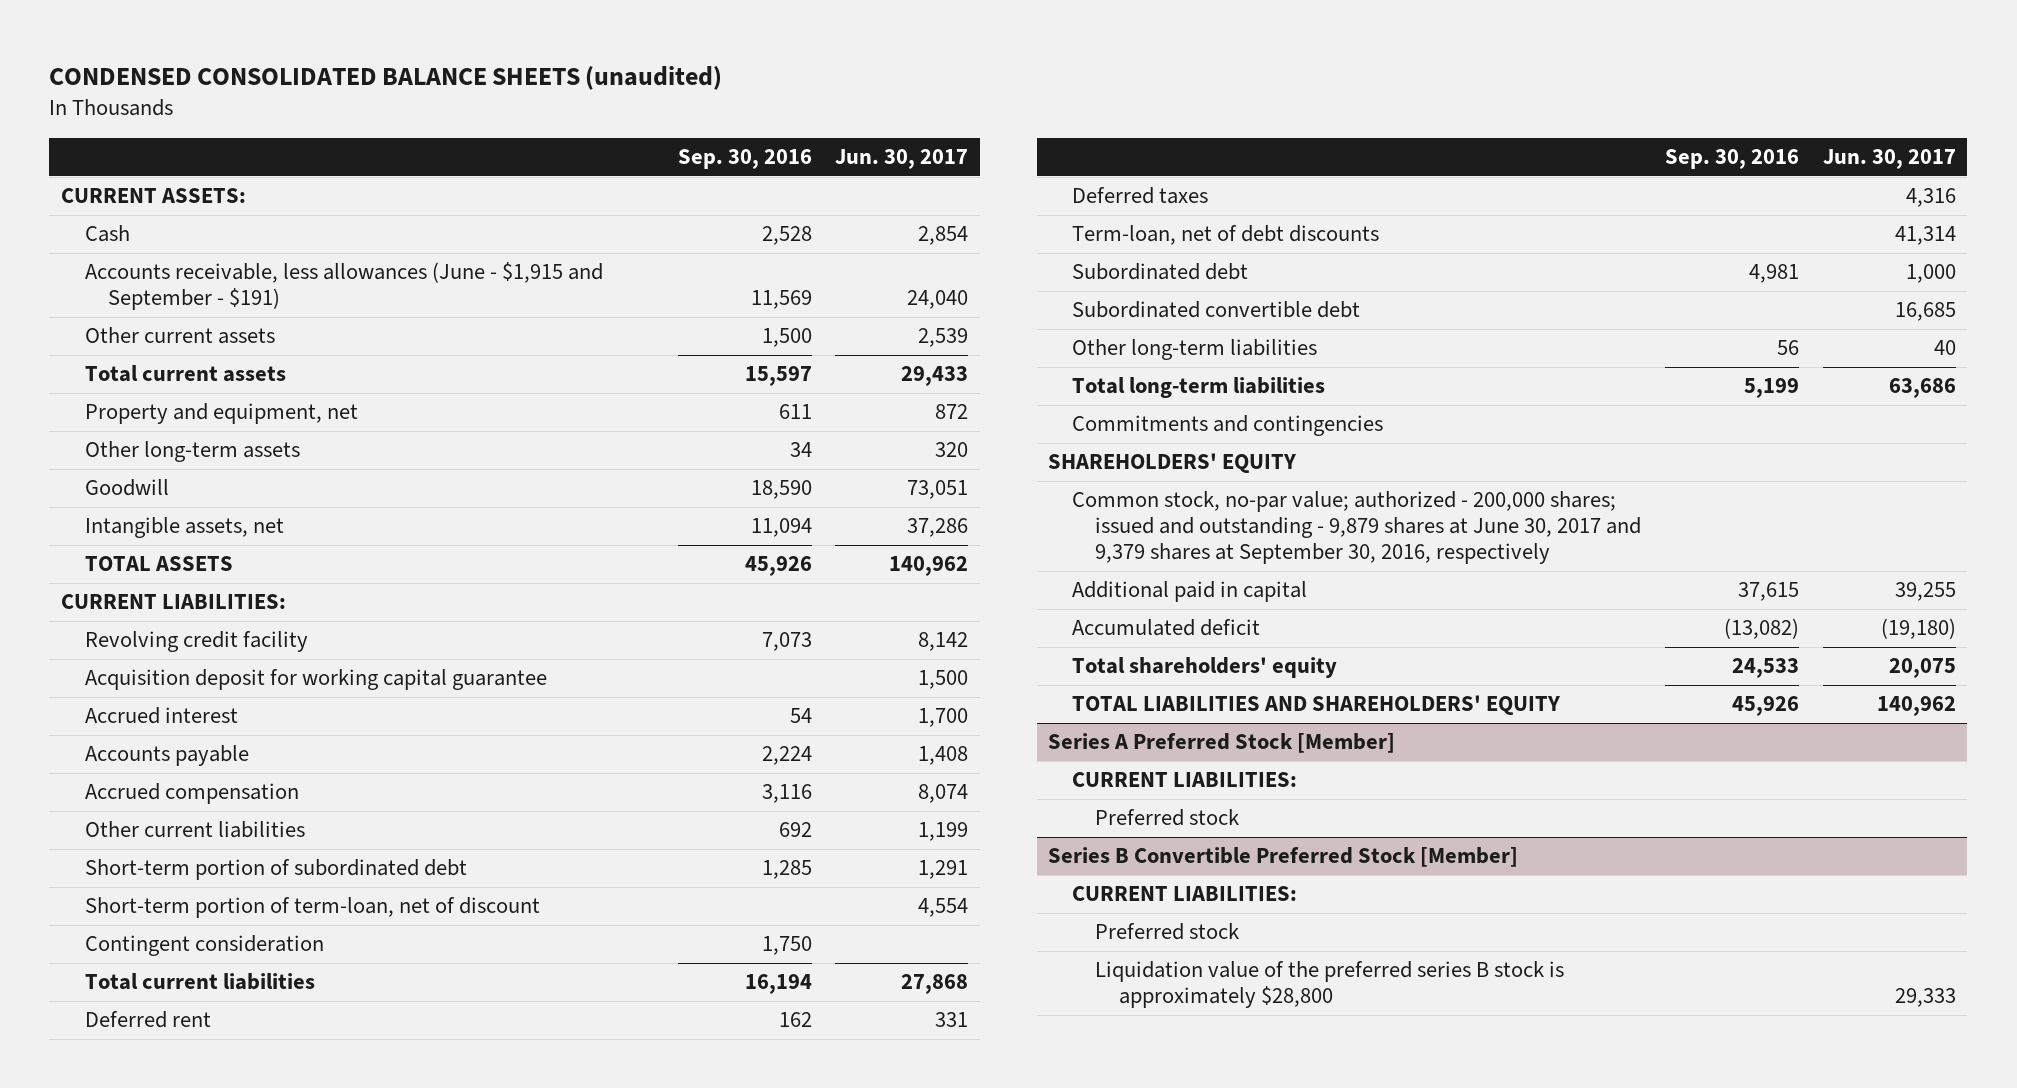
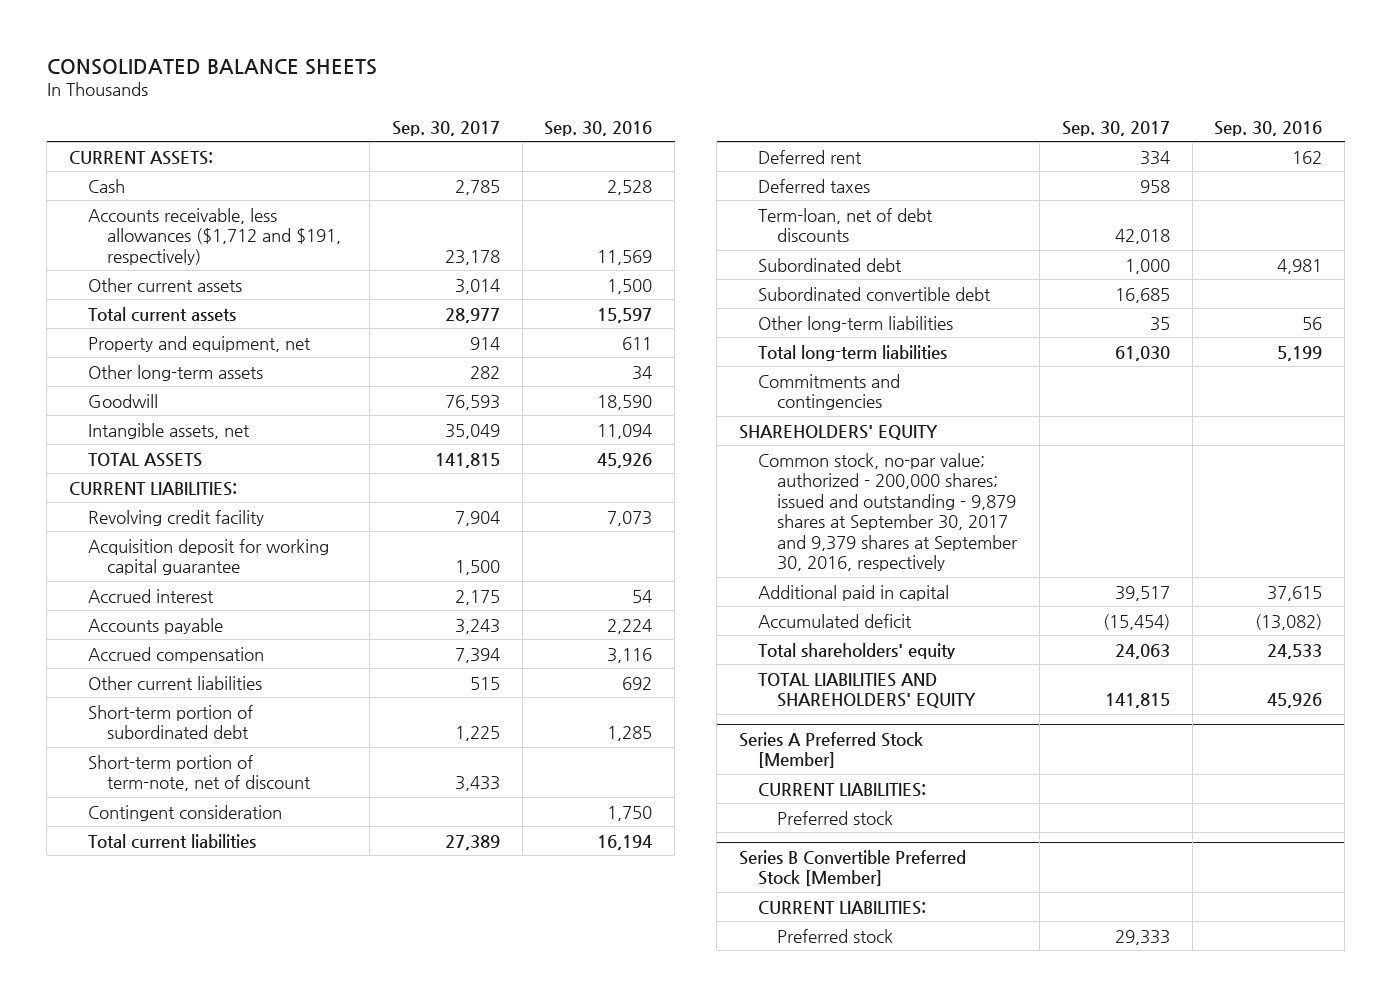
[49,65,723,90] CONDENSED CONSOLIDATED BALANCE SHEETS (unaudited) -> [46,58,377,75] CONSOLIDATED BALANCE SHEETS
[835,149,969,170] Jun. 30, 2017 -> none
none -> [391,120,500,136] Sep. 30, 2017
[84,262,603,311] Accounts receivable, less allowances (June - $1,915 and September - $191) -> [88,207,341,265] Accounts receivable, less allowances ($1,712 and $191, respectively)
[84,897,540,919] Short-term portion of term-loan, net of discount -> [88,754,311,792] Short-term portion of term-note, net of discount
[1071,491,1642,565] Common stock, no-par value; authorized - 200,000 shares; issued and outstanding - 9,879 shares at June 30, 2017 and 9,379 shares at September 30, 2016, respectively -> [758,452,1018,572] Common stock, no-par value; authorized - 200,000 shares; issued and outstanding - 9,879 shares at September 30, 2017 and 9,379 shares at September 30, 2016, respectively
[1095,961,1565,1009] Liquidation value of the preferred series B stock is approximately $28,800 -> none

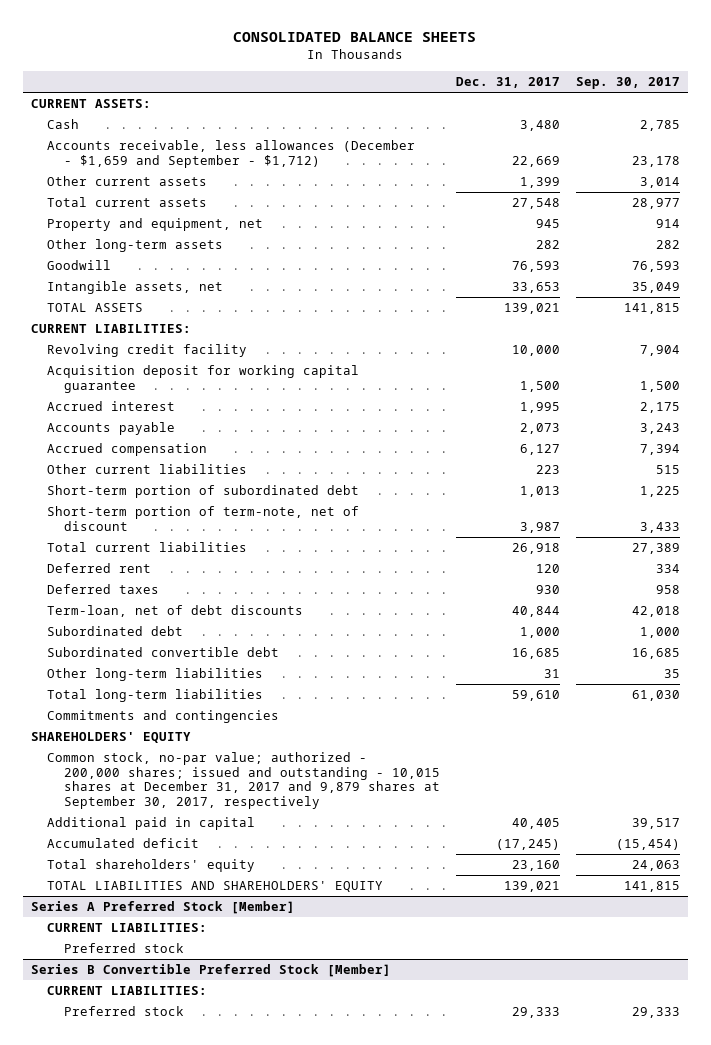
[544,120,653,136] Sep. 30, 2016 -> none
none -> [455,77,560,89] Dec. 31, 2017
[88,207,341,265] Accounts receivable, less allowances ($1,712 and $191, respectively) -> [47,140,416,168] Accounts receivable, less allowances (December - $1,659 and September - $1,712)
[88,804,283,821] Contingent consideration -> none
[758,452,1018,572] Common stock, no-par value; authorized - 200,000 shares; issued and outstanding - 9,879 shares at September 30, 2017 and 9,379 shares at September 30, 2016, respectively -> [47,752,440,809] Common stock, no-par value; authorized - 200,000 shares; issued and outstanding - 10,015 shares at December 31, 2017 and 9,879 shares at September 30, 2017, respectively

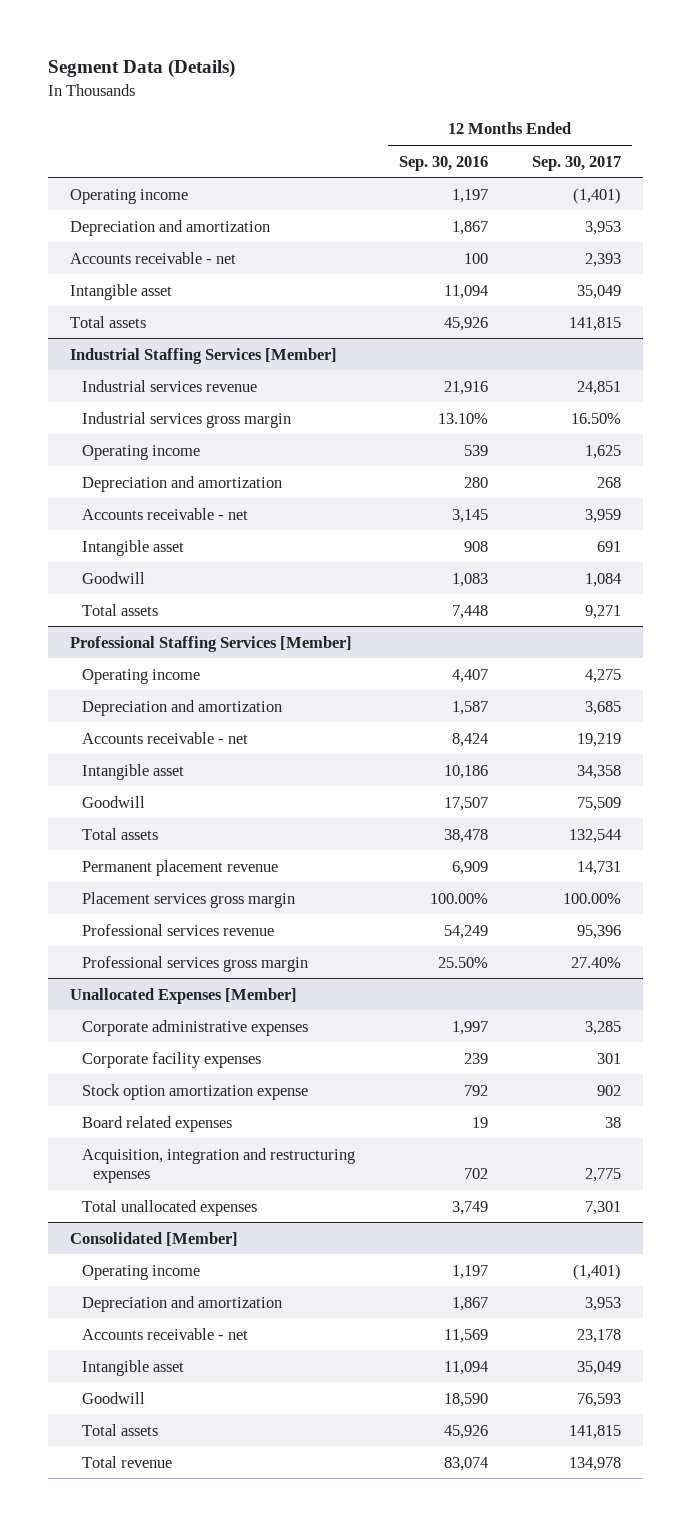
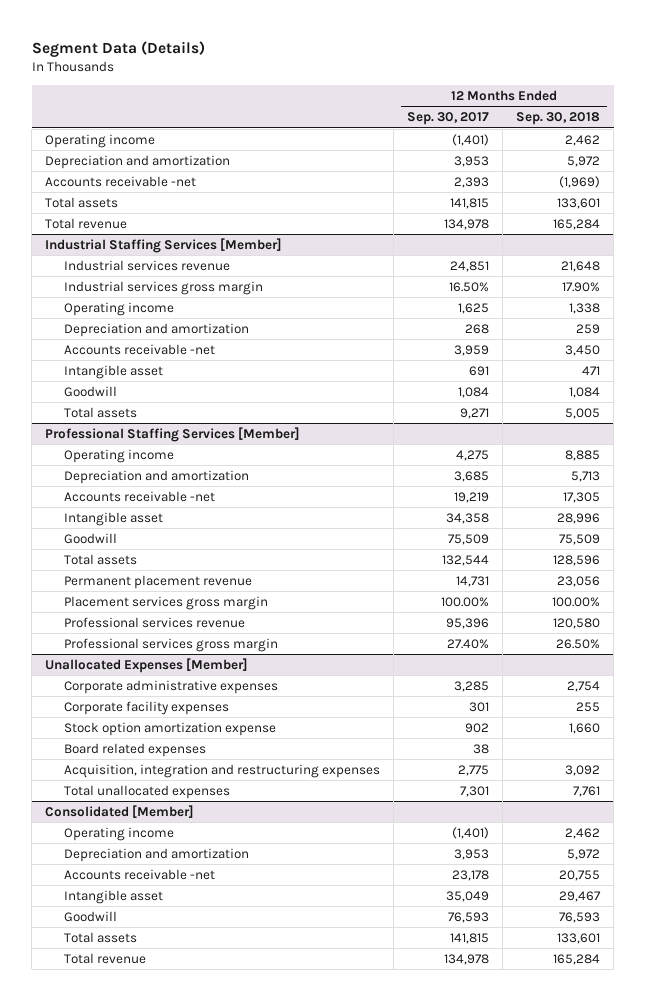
[398,155,488,171] Sep. 30, 2016 -> none
none -> [516,112,601,126] Sep. 30, 2018
[69,283,172,300] Intangible asset -> none
[69,251,236,264] Accounts receivable - net -> [45,176,197,188] Accounts receivable -net
none -> [45,218,128,230] Total revenue
[81,507,248,520] Accounts receivable - net -> [64,344,216,356] Accounts receivable -net
[81,731,248,744] Accounts receivable - net -> [64,491,216,503] Accounts receivable -net
[81,1327,248,1340] Accounts receivable - net -> [64,869,216,881] Accounts receivable -net

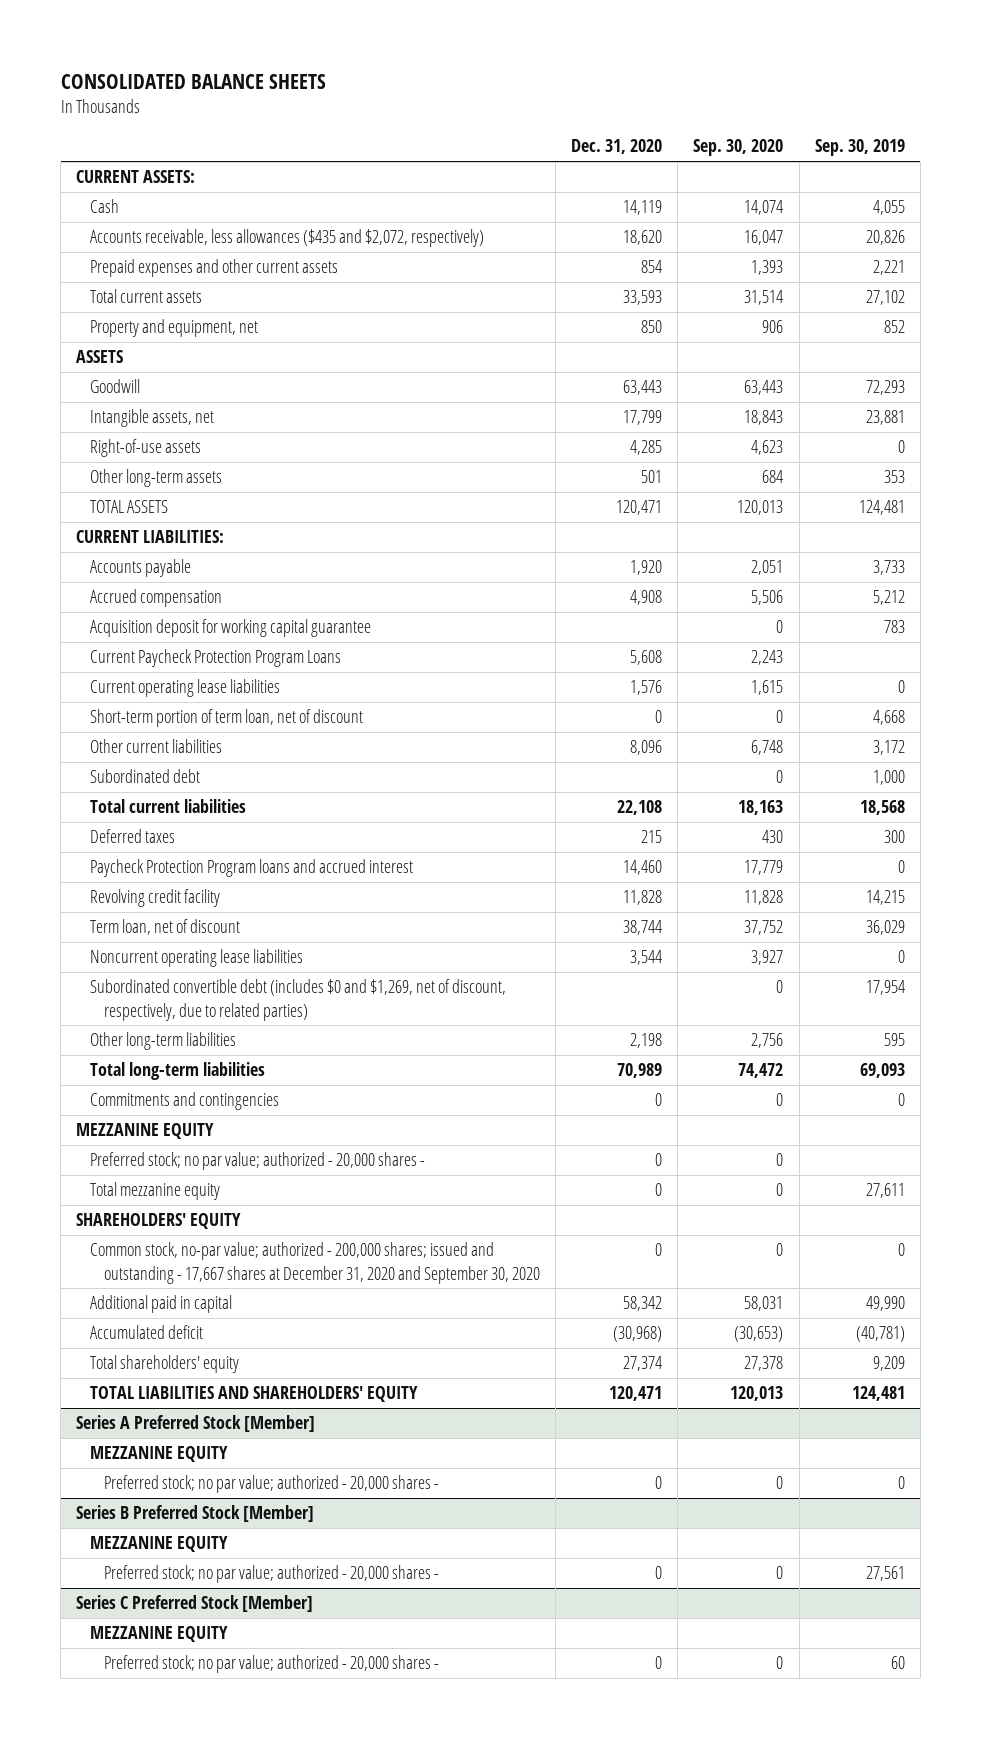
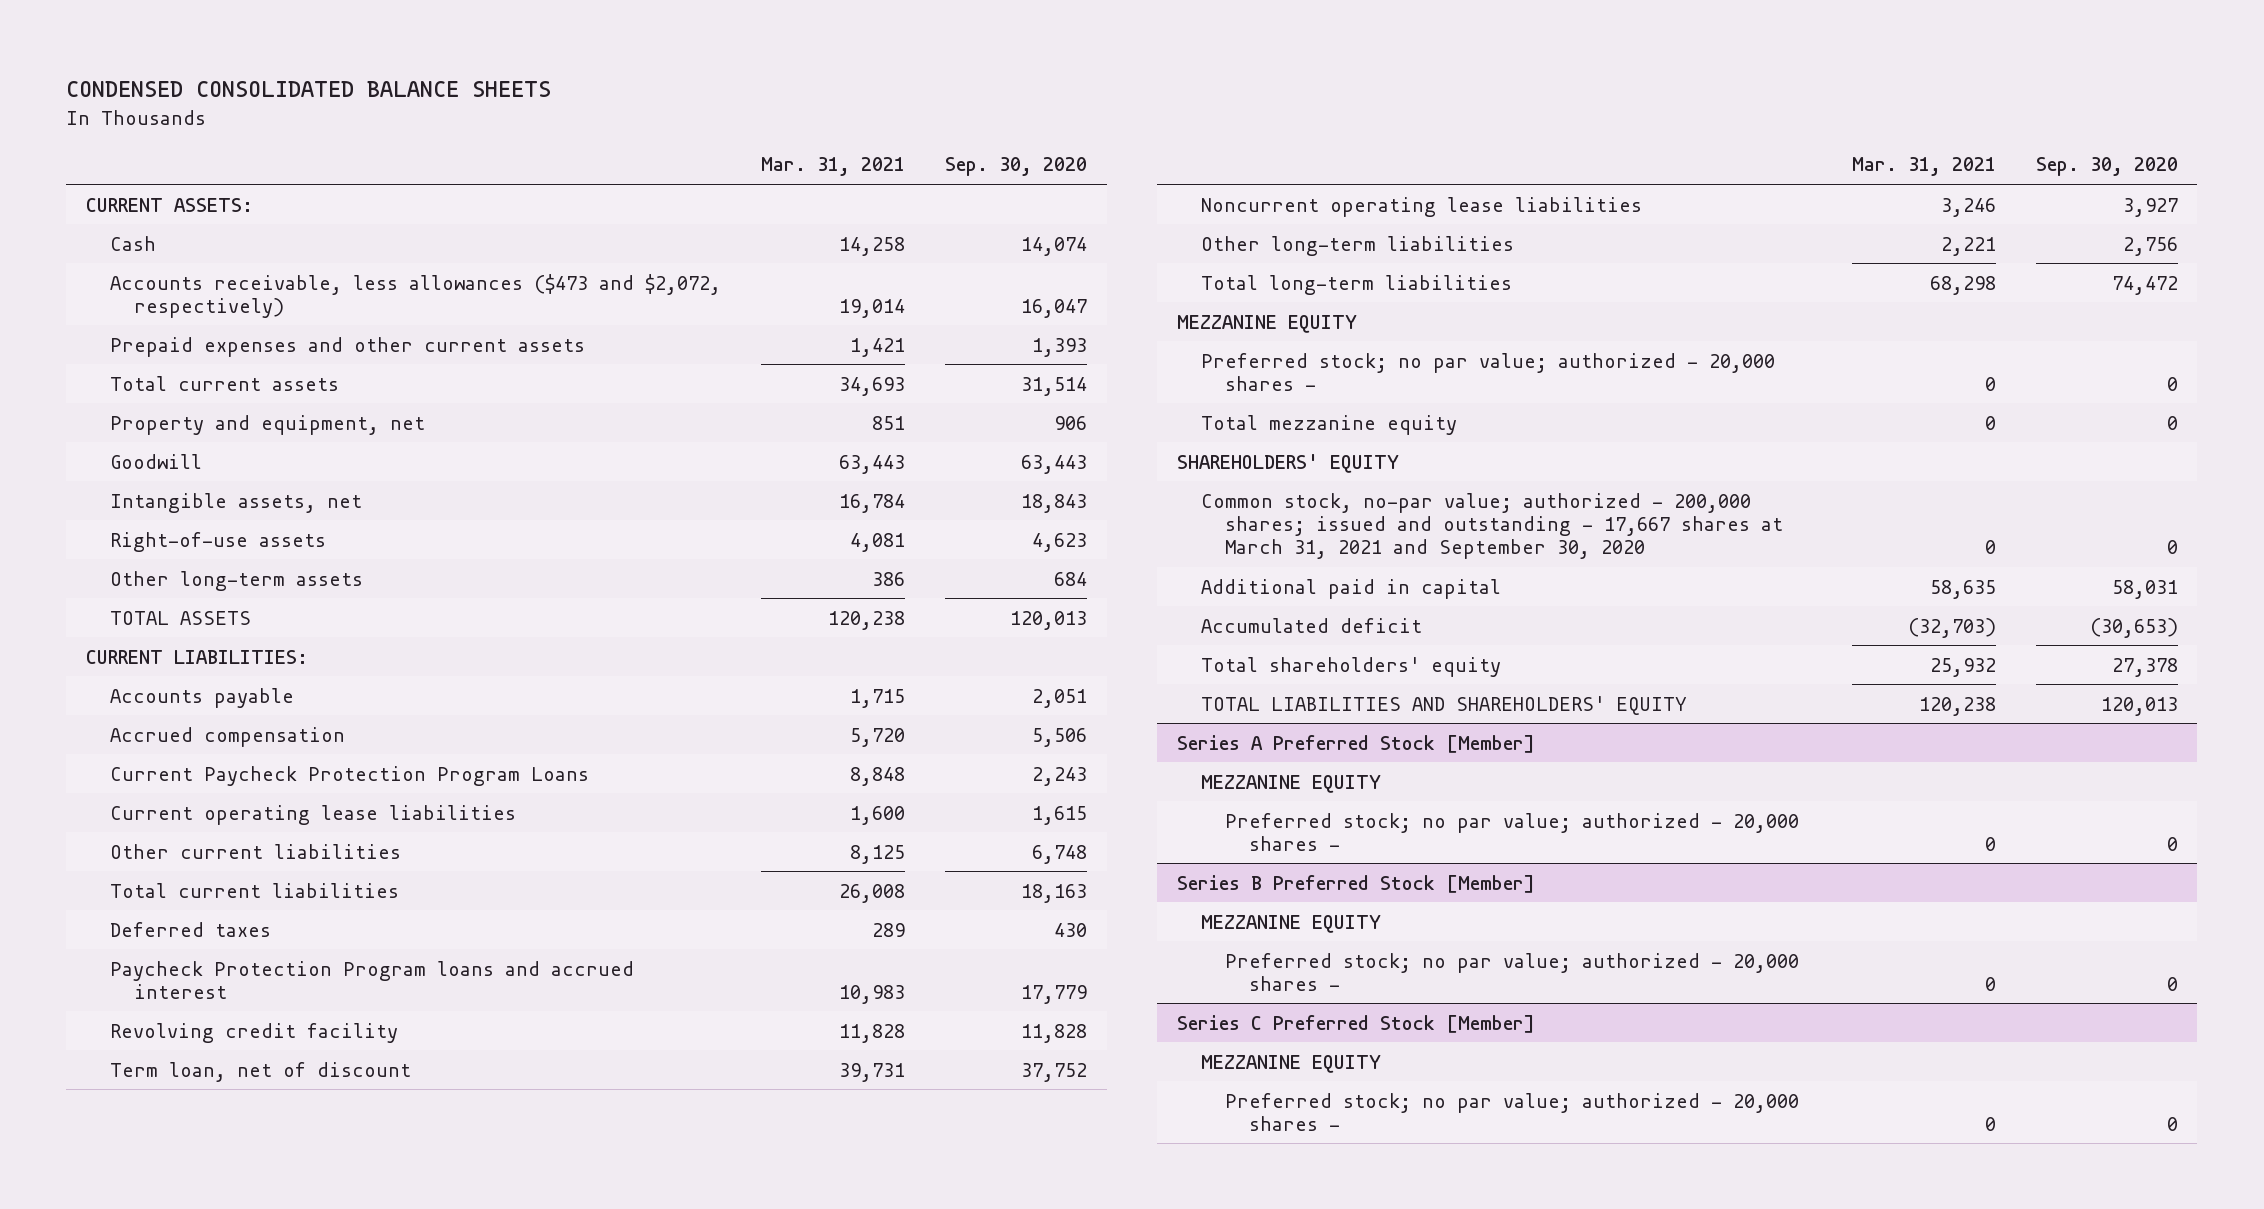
[60,73,326,89] CONSOLIDATED BALANCE SHEETS -> [66,81,552,98] CONDENSED CONSOLIDATED BALANCE SHEETS
[571,139,663,155] Dec. 31, 2020 -> none
[814,139,905,157] Sep. 30, 2019 -> none
none -> [761,157,906,177] Mar. 31, 2021
[90,229,485,248] Accounts receivable, less allowances ($435 and $2,072, respectively) -> [110,273,722,318] Accounts receivable, less allowances ($473 and $2,072, respectively)
[76,350,124,364] ASSETS -> none
[90,619,372,638] Acquisition deposit for working capital guarantee -> none
[90,709,364,728] Short-term portion of term loan, net of discount -> none
[90,769,201,784] Subordinated debt -> none
[90,979,507,1021] Subordinated convertible debt (includes $0 and $1,269, net of discount, respectively, due to related parties) -> none
[90,1092,280,1111] Commitments and contingencies -> none
[90,1242,540,1284] Common stock, no-par value; authorized - 200,000 shares; issued and outstanding - 17,667 shares at December 31, 2020 and September 30, 2020 -> [1201,492,1784,559] Common stock, no-par value; authorized - 200,000 shares; issued and outstanding - 17,667 shares at March 31, 2021 and September 30, 2020

